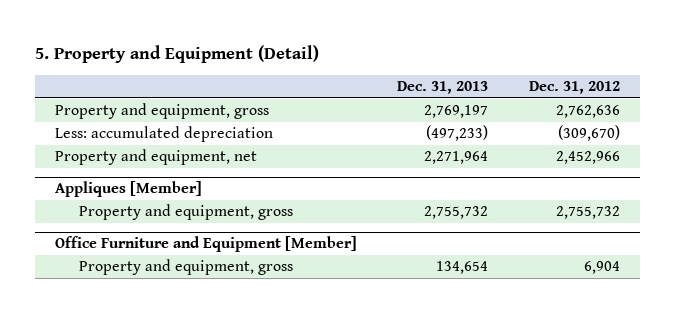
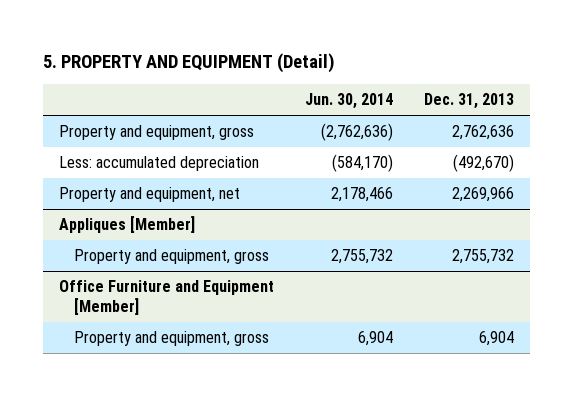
[34,45,319,64] 5. Property and Equipment (Detail) -> [43,53,336,74] 5. PROPERTY AND EQUIPMENT (Detail)
[529,81,621,95] Dec. 31, 2012 -> none
none -> [305,93,394,110] Jun. 30, 2014
[424,105,489,119] 2,769,197 -> [452,125,515,141] 2,762,636
[426,125,489,142] (497,233) -> [453,154,515,173] (492,670)
[424,151,489,165] 2,271,964 -> [452,187,515,203] 2,269,966
[436,261,489,275] 134,654 -> [479,331,515,347] 6,904

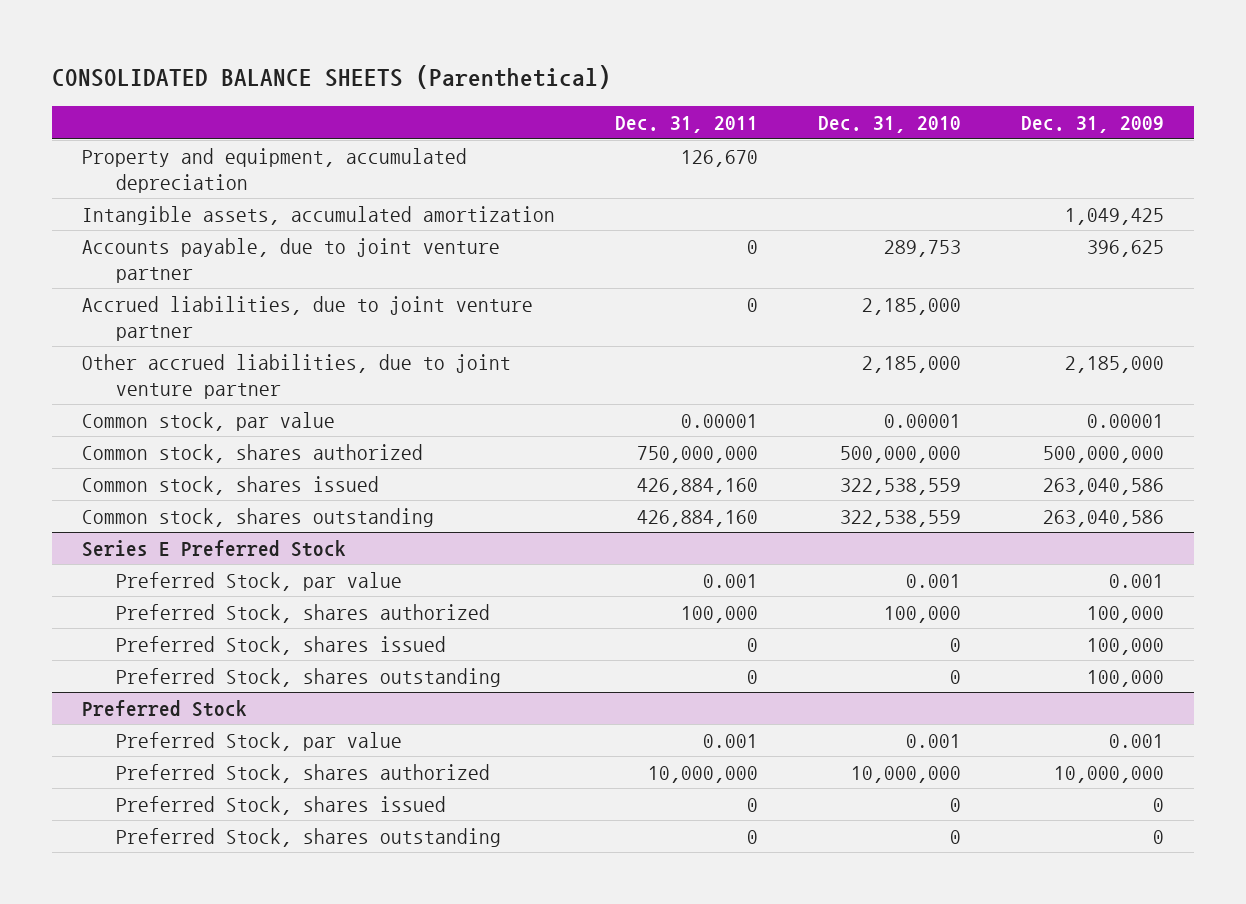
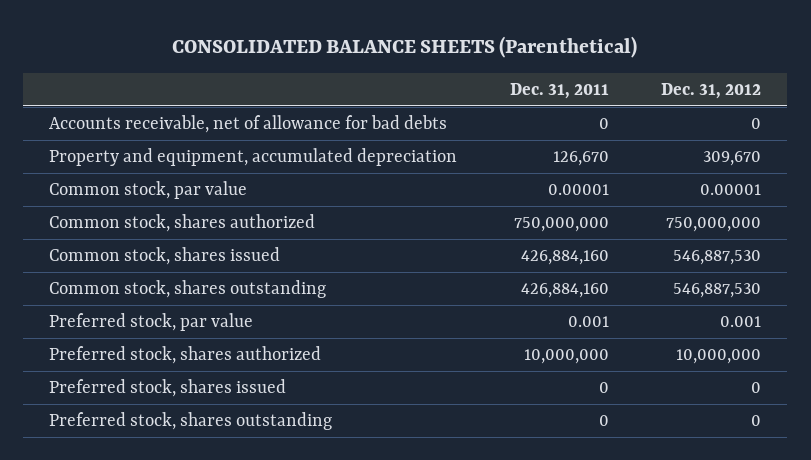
[818,116,962,134] Dec. 31, 2010 -> none
[1021,116,1165,134] Dec. 31, 2009 -> none
none -> [661,82,762,99] Dec. 31, 2012
none -> [49,114,448,133] Accounts receivable, net of allowance for bad debts
[82,205,556,225] Intangible assets, accumulated amortization -> none
[82,237,501,283] Accounts payable, due to joint venture partner -> none
[82,295,534,341] Accrued liabilities, due to joint venture partner -> none
[82,353,512,399] Other accrued liabilities, due to joint venture partner -> none
[82,539,347,557] Series E Preferred Stock -> none
[82,699,248,717] Preferred Stock -> none
[115,731,402,751] Preferred Stock, par value -> none
[115,763,490,783] Preferred Stock, shares authorized -> none
[115,795,446,815] Preferred Stock, shares issued -> none
[115,827,501,847] Preferred Stock, shares outstanding -> none
[115,571,402,591] Preferred Stock, par value -> [49,312,254,331] Preferred stock, par value
[115,603,490,623] Preferred Stock, shares authorized -> [49,345,322,364] Preferred stock, shares authorized
[681,605,759,623] 100,000 -> [523,348,609,364] 10,000,000
[115,635,446,655] Preferred Stock, shares issued -> [49,378,287,397] Preferred stock, shares issued
[115,667,501,687] Preferred Stock, shares outstanding -> [49,411,333,430] Preferred stock, shares outstanding

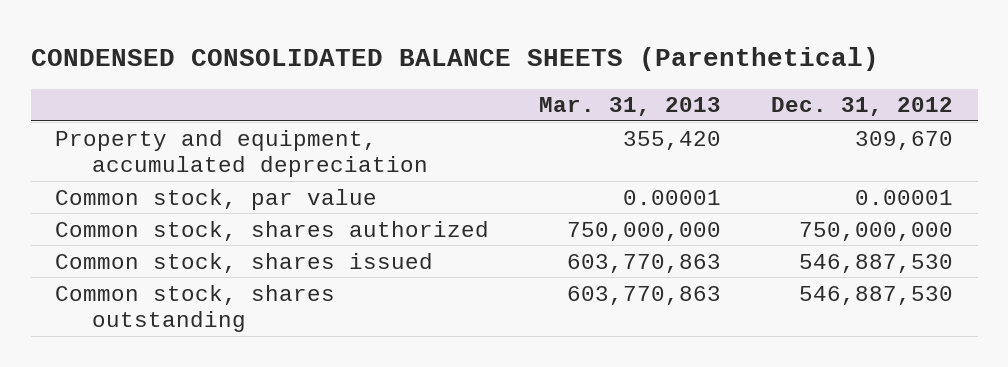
[172,36,638,59] CONSOLIDATED BALANCE SHEETS (Parenthetical) -> [30,46,879,71] CONDENSED CONSOLIDATED BALANCE SHEETS (Parenthetical)
[509,82,609,99] Dec. 31, 2011 -> none
none -> [539,97,722,117] Mar. 31, 2013
[49,114,448,133] Accounts receivable, net of allowance for bad debts -> none
[49,312,254,331] Preferred stock, par value -> none
[49,345,322,364] Preferred stock, shares authorized -> none
[49,378,287,397] Preferred stock, shares issued -> none
[49,411,333,430] Preferred stock, shares outstanding -> none

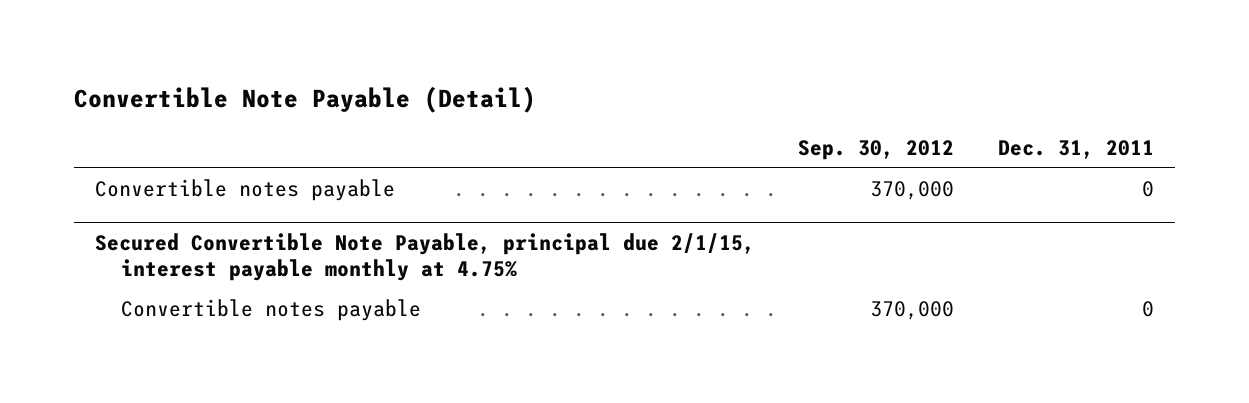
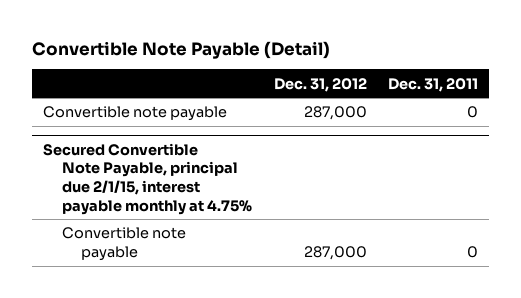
[798,140,955,161] Sep. 30, 2012 -> none
none -> [273,77,367,92] Dec. 31, 2012
[95,179,396,202] Convertible notes payable -> [42,106,227,122] Convertible note payable
[120,299,421,322] Convertible notes payable -> [62,227,187,261] Convertible note payable

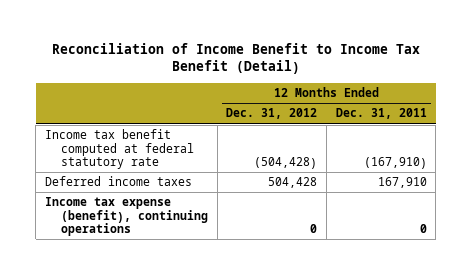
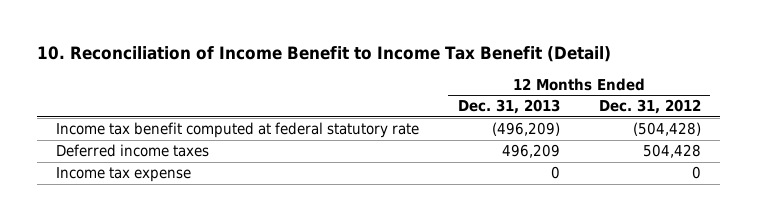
[51,42,420,75] Reconciliation of Income Benefit to Income Tax Benefit (Detail) -> [36,46,611,63] 10. Reconciliation of Income Benefit to Income Tax Benefit (Detail)
[335,108,427,120] Dec. 31, 2011 -> none
none -> [457,99,560,115] Dec. 31, 2013
[44,197,209,237] Income tax expense (benefit), continuing operations -> [56,167,192,183] Income tax expense

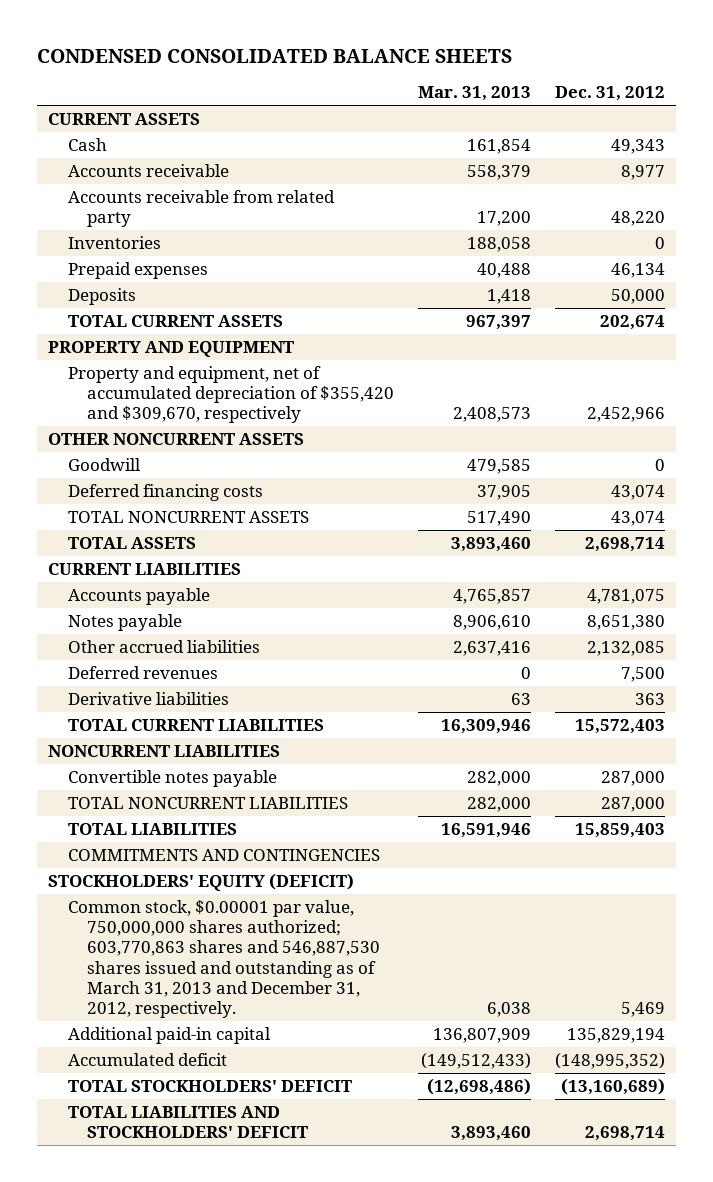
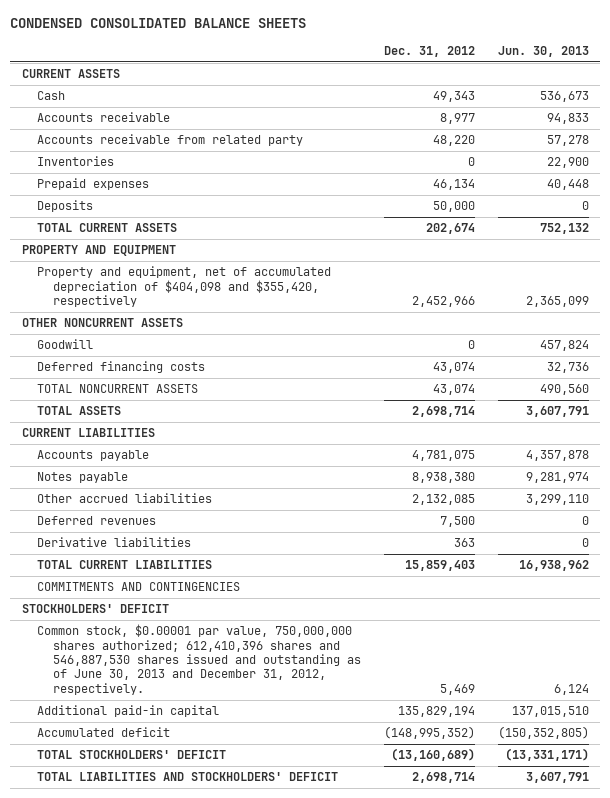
[418,86,532,102] Mar. 31, 2013 -> none
none -> [497,46,589,58] Jun. 30, 2013
[67,365,395,424] Property and equipment, net of accumulated depreciation of $355,420 and $309,670, respectively -> [37,266,332,308] Property and equipment, net of accumulated depreciation of $404,098 and $355,420, respectively
[586,614,665,630] 8,651,380 -> [411,472,475,484] 8,938,380
[48,744,281,757] NONCURRENT LIABILITIES -> none
[67,769,277,787] Convertible notes payable -> none
[67,796,348,809] TOTAL NONCURRENT LIABILITIES -> none
[67,822,237,835] TOTAL LIABILITIES -> none
[574,718,665,734] 15,572,403 -> [404,560,475,572] 15,859,403
[48,872,355,891] STOCKHOLDERS' EQUITY (DEFICIT) -> [21,604,169,614] STOCKHOLDERS' DEFICIT
[67,899,381,1018] Common stock, $0.00001 par value, 750,000,000 shares authorized; 603,770,863 shares and 546,887,530 shares issued and outstanding as of March 31, 2013 and December 31, 2012, respectively. -> [37,624,361,695] Common stock, $0.00001 par value, 750,000,000 shares authorized; 612,410,396 shares and 546,887,530 shares issued and outstanding as of June 30, 2013 and December 31, 2012, respectively.

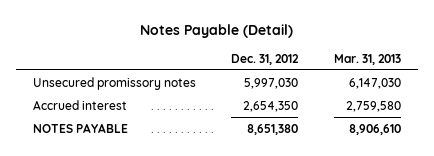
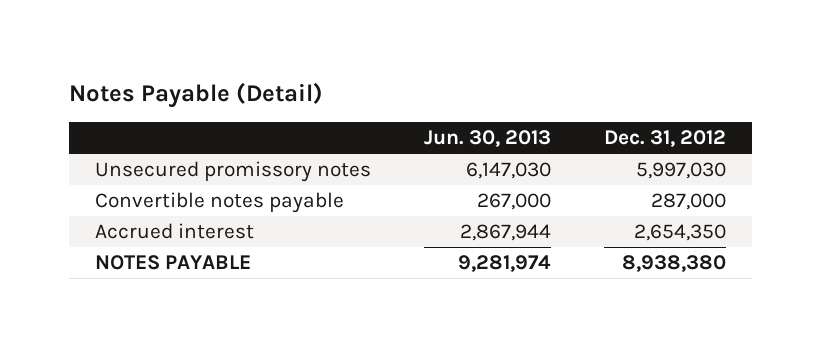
[333,53,401,65] Mar. 31, 2013 -> none
none -> [424,130,552,148] Jun. 30, 2013
none -> [95,192,345,214] Convertible notes payable
[247,123,299,135] 8,651,380 -> [621,255,726,273] 8,938,380

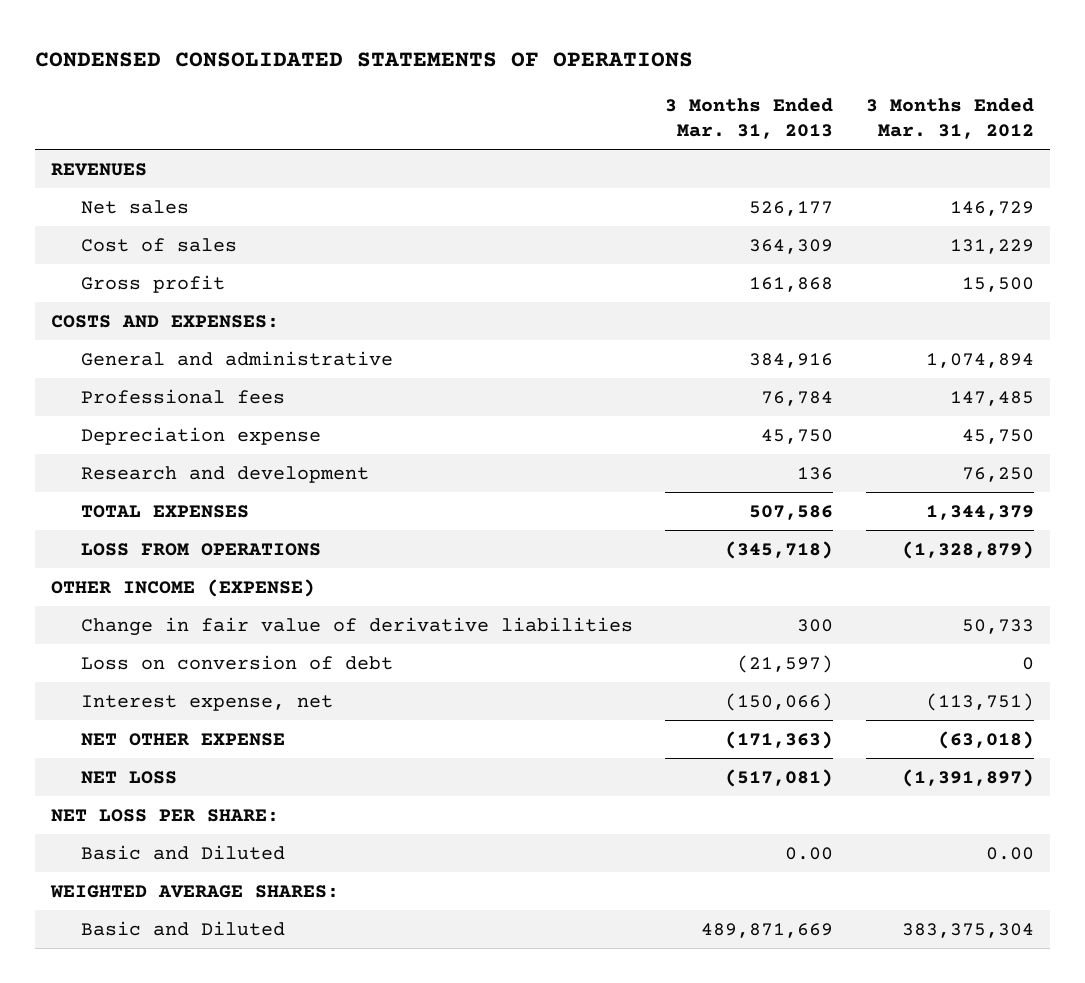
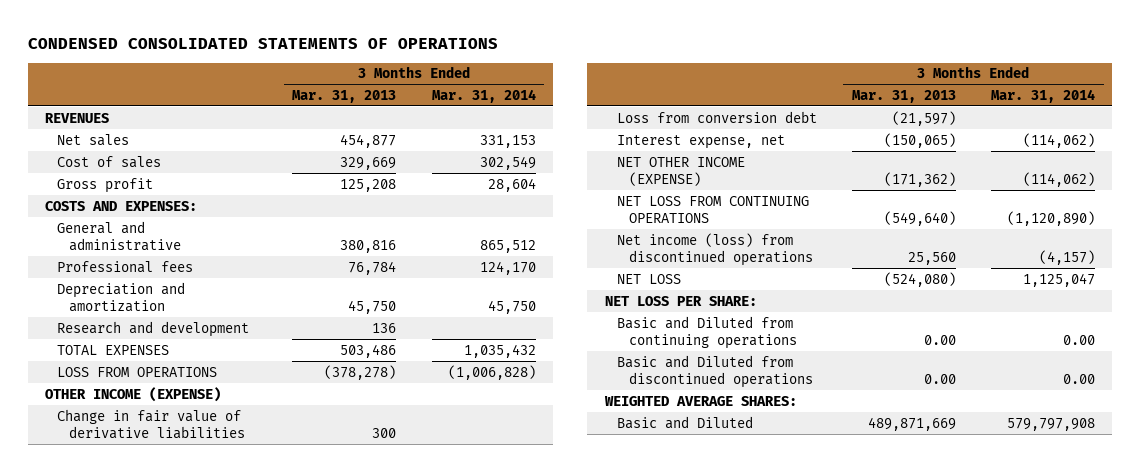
[865,98,1034,139] 3 Months Ended Mar. 31, 2012 -> none
none -> [431,88,536,103] Mar. 31, 2014
[749,200,834,216] 526,177 -> [340,133,397,148] 454,877
[749,238,834,254] 364,309 -> [340,156,397,170] 329,669
[749,276,834,292] 161,868 -> [340,178,397,192] 125,208
[749,352,834,368] 384,916 -> [340,239,397,253] 380,816
[80,426,321,445] Depreciation expense -> [57,281,186,312] Depreciation and amortization
[749,504,834,520] 507,586 -> [340,343,397,358] 503,486
[725,540,834,559] (345,718) -> [324,364,397,380] (378,278)
[80,654,393,670] Loss on conversion of debt -> [616,110,817,123] Loss from conversion debt
[725,692,834,711] (150,066) -> [883,132,956,148] (150,065)
[80,732,285,746] NET OTHER EXPENSE -> [616,156,745,186] NET OTHER INCOME (EXPENSE)
[725,730,834,749] (171,363) -> [883,171,956,187] (171,362)
none -> [616,195,809,223] NET LOSS FROM CONTINUING OPERATIONS
none -> [616,232,813,266] Net income (loss) from discontinued operations
[725,768,834,787] (517,081) -> [883,271,956,287] (524,080)
[80,844,285,860] Basic and Diluted -> [616,315,797,349] Basic and Diluted from continuing operations
none -> [616,354,813,388] Basic and Diluted from discontinued operations

